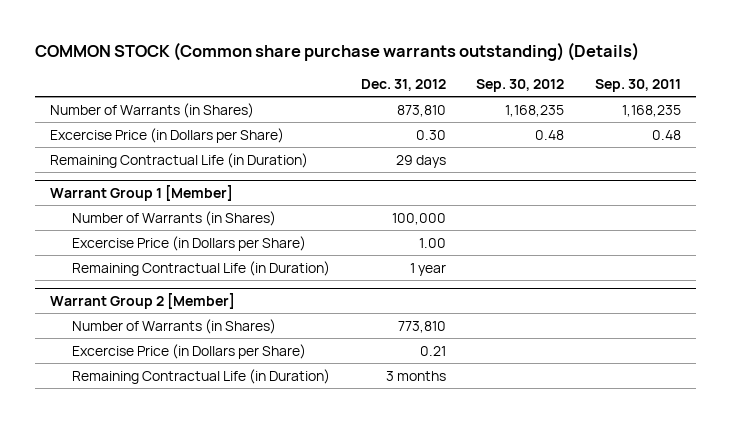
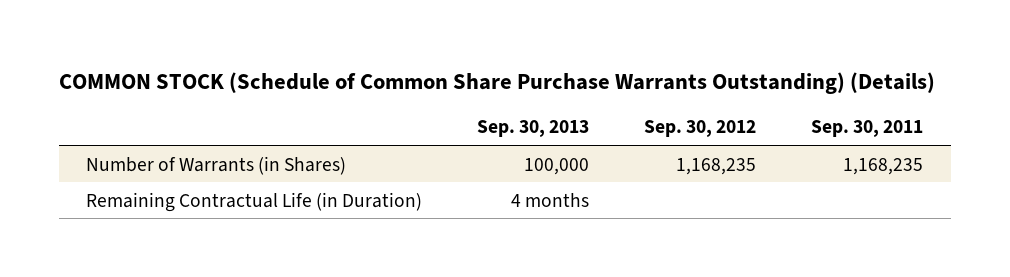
[35,42,640,62] COMMON STOCK (Common share purchase warrants outstanding) (Details) -> [58,72,935,95] COMMON STOCK (Schedule of Common Share Purchase Warrants Outstanding) (Details)
[360,78,446,91] Dec. 31, 2012 -> none
none -> [477,120,590,138] Sep. 30, 2013
[50,127,285,143] Excercise Price (in Dollars per Share) -> none
[50,184,234,201] Warrant Group 1 [Member] -> none
[72,210,277,226] Number of Warrants (in Shares) -> none
[72,235,307,251] Excercise Price (in Dollars per Share) -> none
[72,260,331,276] Remaining Contractual Life (in Duration) -> none
[50,292,236,309] Warrant Group 2 [Member] -> none
[72,318,277,334] Number of Warrants (in Shares) -> none
[72,343,307,359] Excercise Price (in Dollars per Share) -> none
[72,368,331,384] Remaining Contractual Life (in Duration) -> none

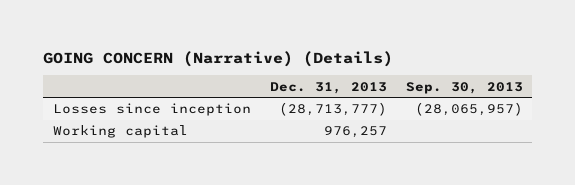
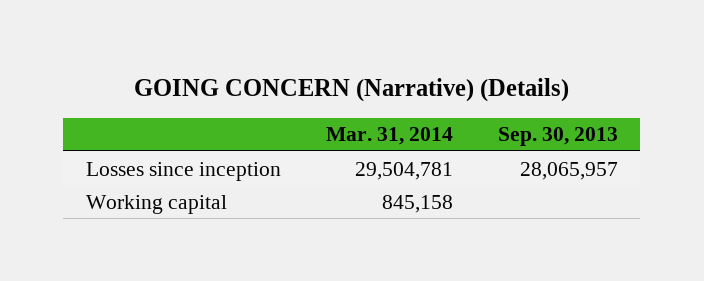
[269,81,387,94] Dec. 31, 2013 -> none
none -> [325,127,453,146] Mar. 31, 2014
[414,102,523,117] (28,065,957) -> [519,161,618,180] 28,065,957

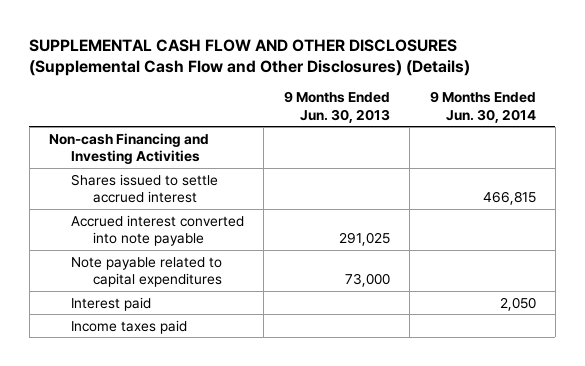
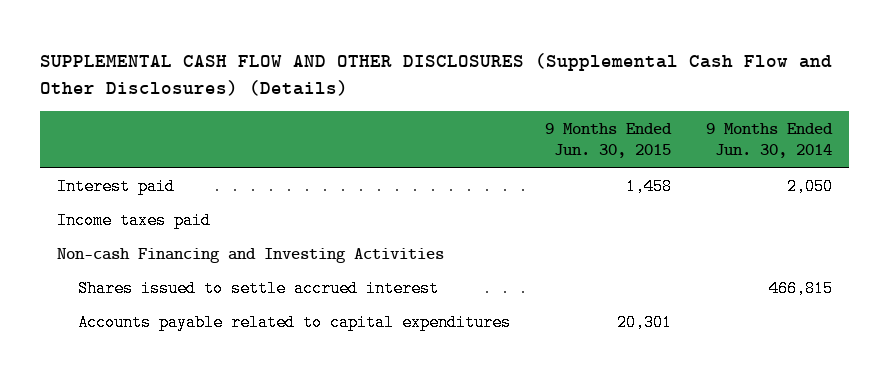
[283,91,390,123] 9 Months Ended Jun. 30, 2013 -> none
none -> [544,122,672,159] 9 Months Ended Jun. 30, 2015
[71,214,245,246] Accrued interest converted into note payable -> none
[71,256,223,287] Note payable related to capital expenditures -> none
[49,132,210,164] Non-cash Financing and Investing Activities -> [57,247,445,263] Non-cash Financing and Investing Activities
[71,173,219,203] Shares issued to settle accrued interest -> [77,279,439,297] Shares issued to settle accrued interest
none -> [77,313,511,331] Accounts payable related to capital expenditures

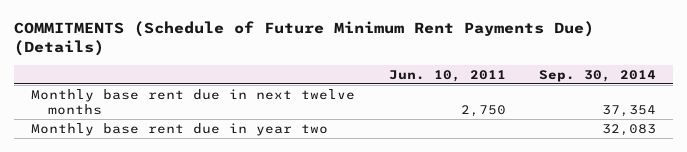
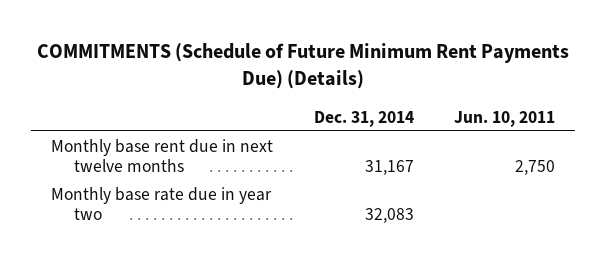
[539,69,657,82] Sep. 30, 2014 -> none
none -> [313,110,414,127] Dec. 31, 2014
[30,122,328,136] Monthly base rent due in year two -> [51,186,273,221] Monthly base rate due in year two

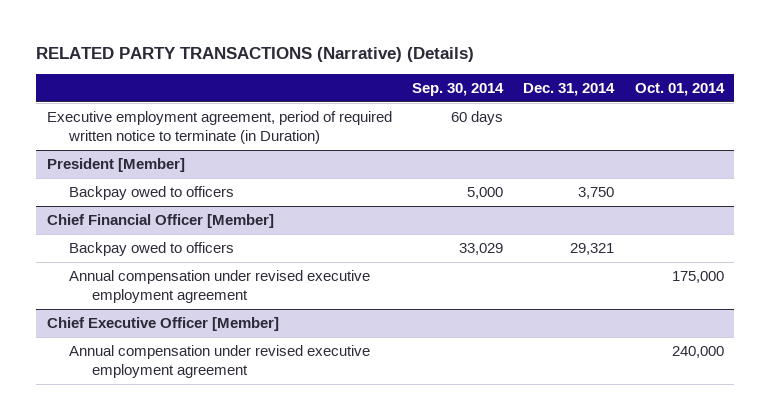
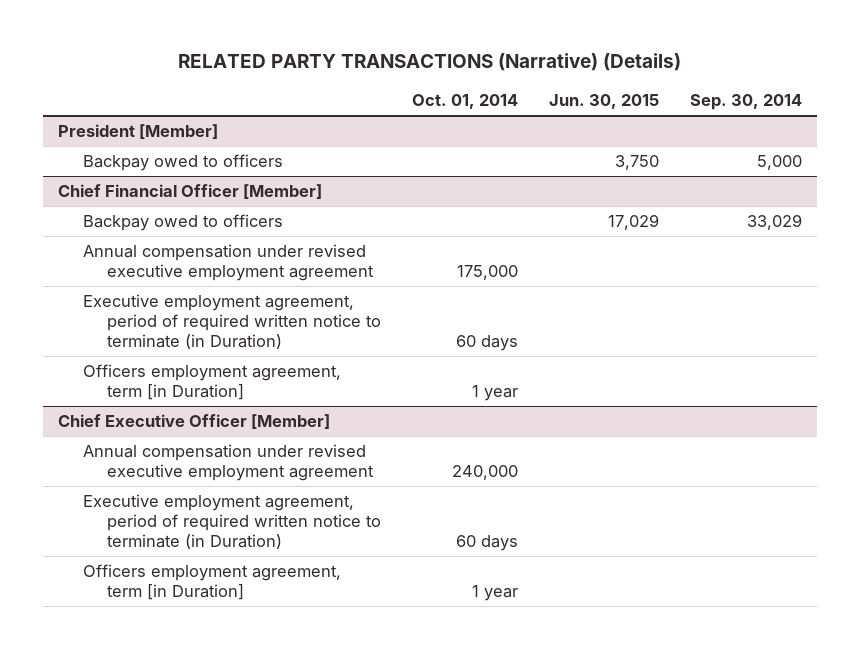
[523,83,616,97] Dec. 31, 2014 -> none
none -> [548,94,659,110] Jun. 30, 2015
[46,110,392,144] Executive employment agreement, period of required written notice to terminate (in Duration) -> none
none -> [82,294,382,349] Executive employment agreement, period of required written notice to terminate (in Duration)
none -> [82,364,341,400] Officers employment agreement, term [in Duration]
none -> [82,494,382,549] Executive employment agreement, period of required written notice to terminate (in Duration)
none -> [82,564,341,600] Officers employment agreement, term [in Duration]

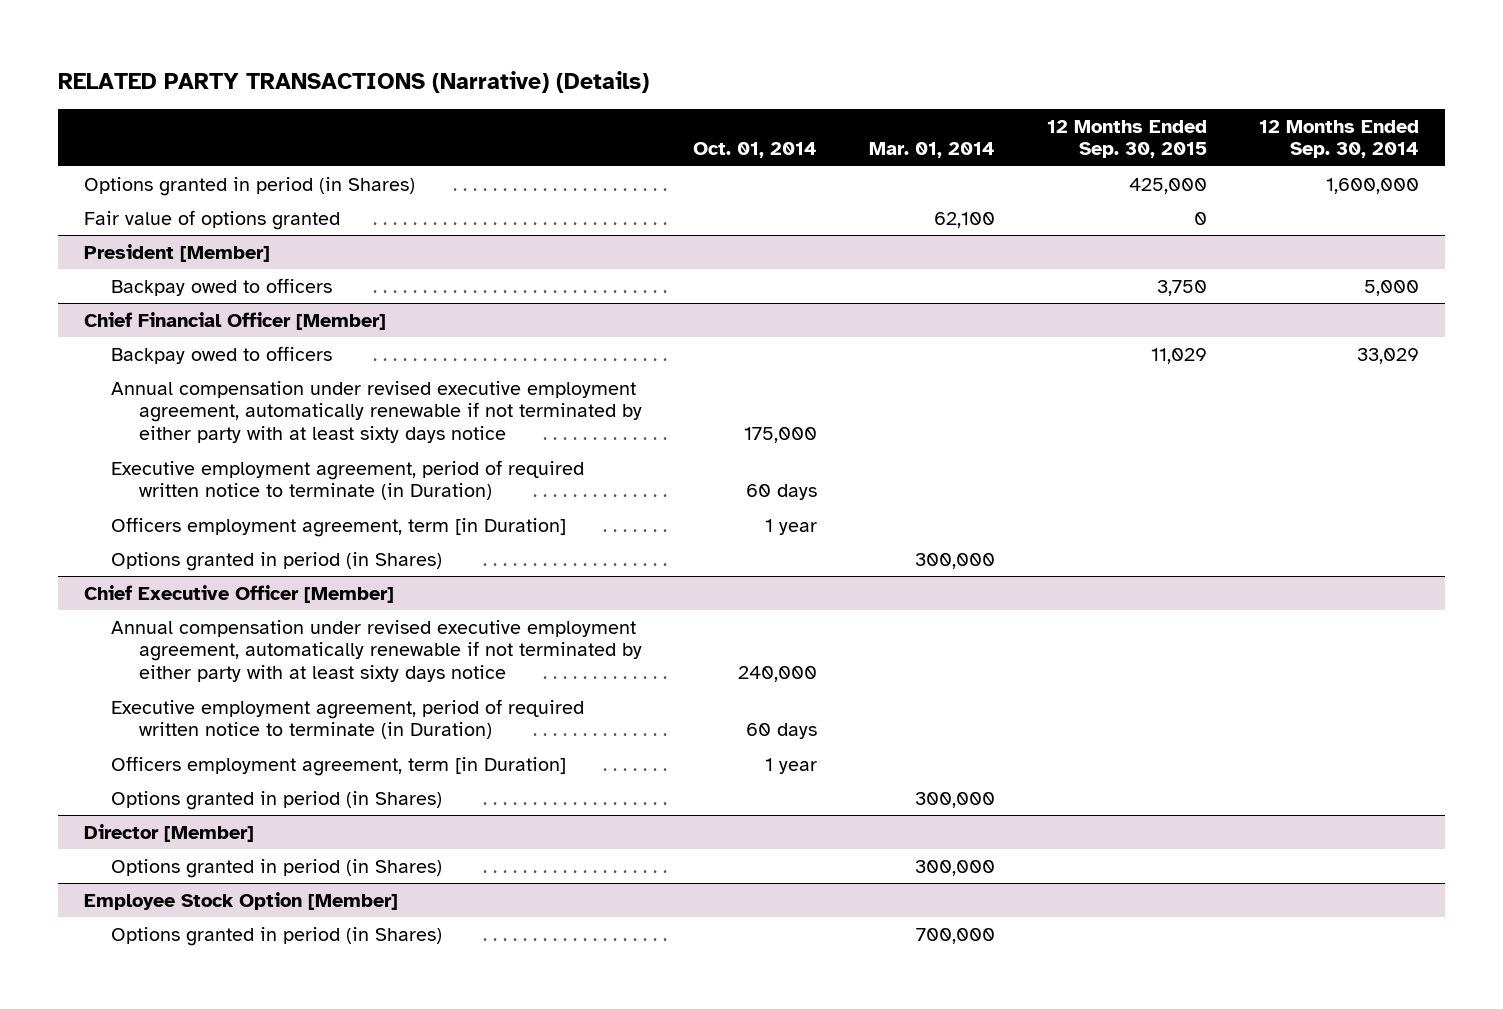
[548,94,659,110] Jun. 30, 2015 -> none
[689,94,802,111] Sep. 30, 2014 -> none
none -> [869,142,996,159] Mar. 01, 2014
none -> [1046,119,1207,159] 12 Months Ended Sep. 30, 2015
none -> [1258,119,1419,159] 12 Months Ended Sep. 30, 2014
none -> [84,176,416,196] Options granted in period (in Shares)
none -> [84,209,341,230] Fair value of options granted
[82,244,375,281] Annual compensation under revised executive employment agreement -> [111,380,642,444] Annual compensation under revised executive employment agreement, automatically renewable if not terminated by either party with at least sixty days notice
none -> [111,551,443,571] Options granted in period (in Shares)
[82,444,375,481] Annual compensation under revised executive employment agreement -> [111,619,642,683] Annual compensation under revised executive employment agreement, automatically renewable if not terminated by either party with at least sixty days notice
none -> [111,790,443,810] Options granted in period (in Shares)
none -> [84,823,255,842] Director [Member]
none -> [111,858,443,878] Options granted in period (in Shares)
none -> [84,891,399,910] Employee Stock Option [Member]
none -> [111,926,443,946] Options granted in period (in Shares)

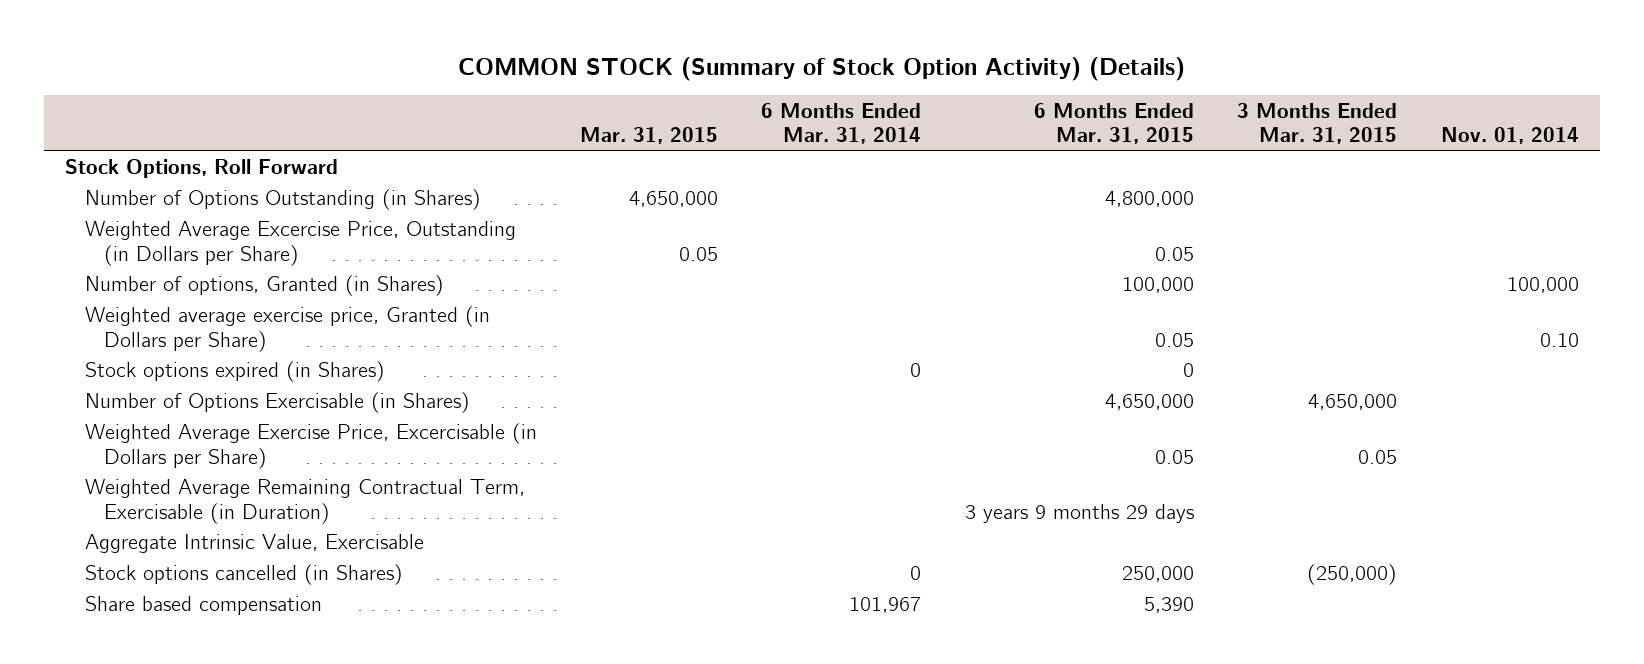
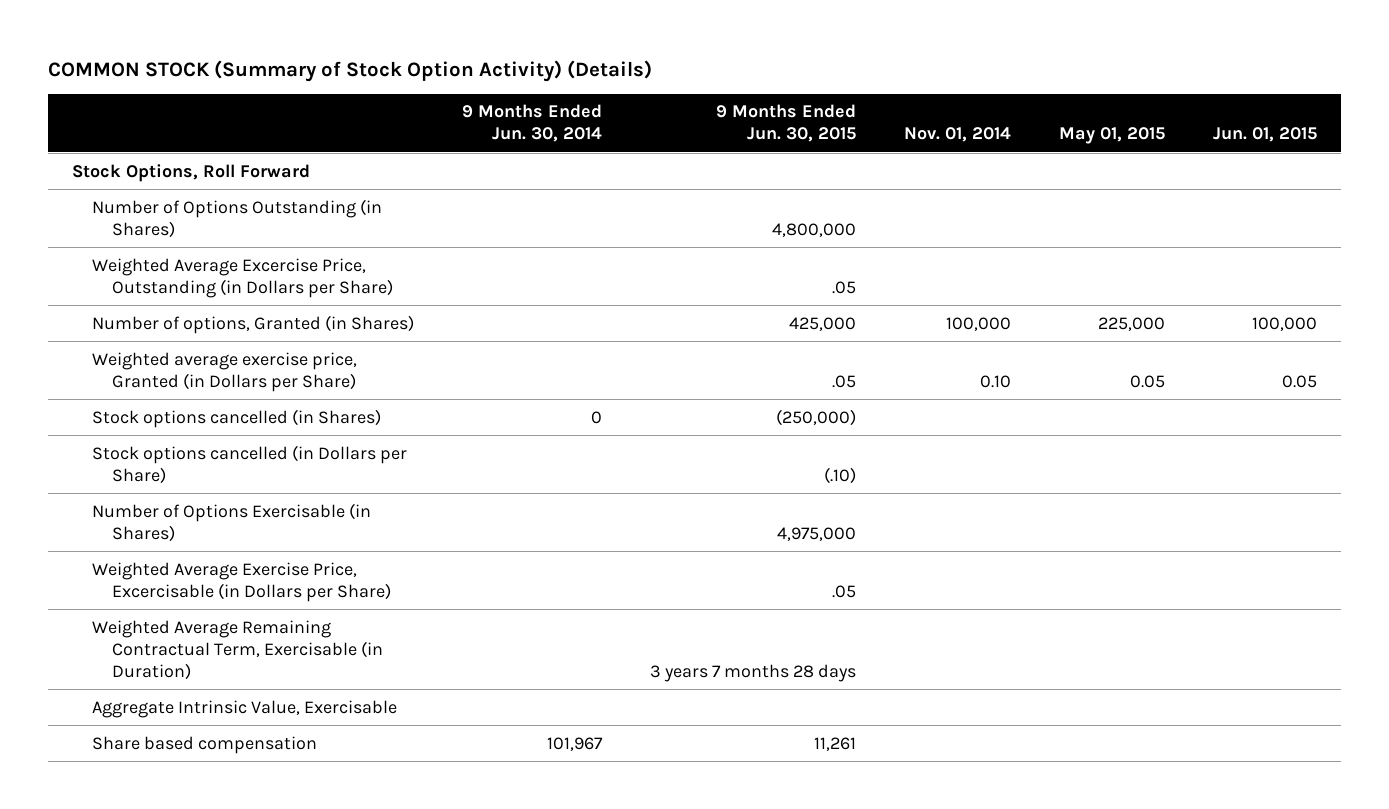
[580,127,719,145] Mar. 31, 2015 -> none
[761,102,922,145] 6 Months Ended Mar. 31, 2014 -> none
[1033,102,1194,145] 6 Months Ended Mar. 31, 2015 -> none
[1237,102,1398,145] 3 Months Ended Mar. 31, 2015 -> none
none -> [462,104,603,143] 9 Months Ended Jun. 30, 2014
none -> [716,104,857,143] 9 Months Ended Jun. 30, 2015
none -> [1059,127,1166,145] May 01, 2015
none -> [1213,127,1318,143] Jun. 01, 2015
[84,361,385,383] Stock options expired (in Shares) -> none
[84,564,403,586] Stock options cancelled (in Shares) -> [92,408,382,428] Stock options cancelled (in Shares)
none -> [92,444,408,484] Stock options cancelled (in Dollars per Share)

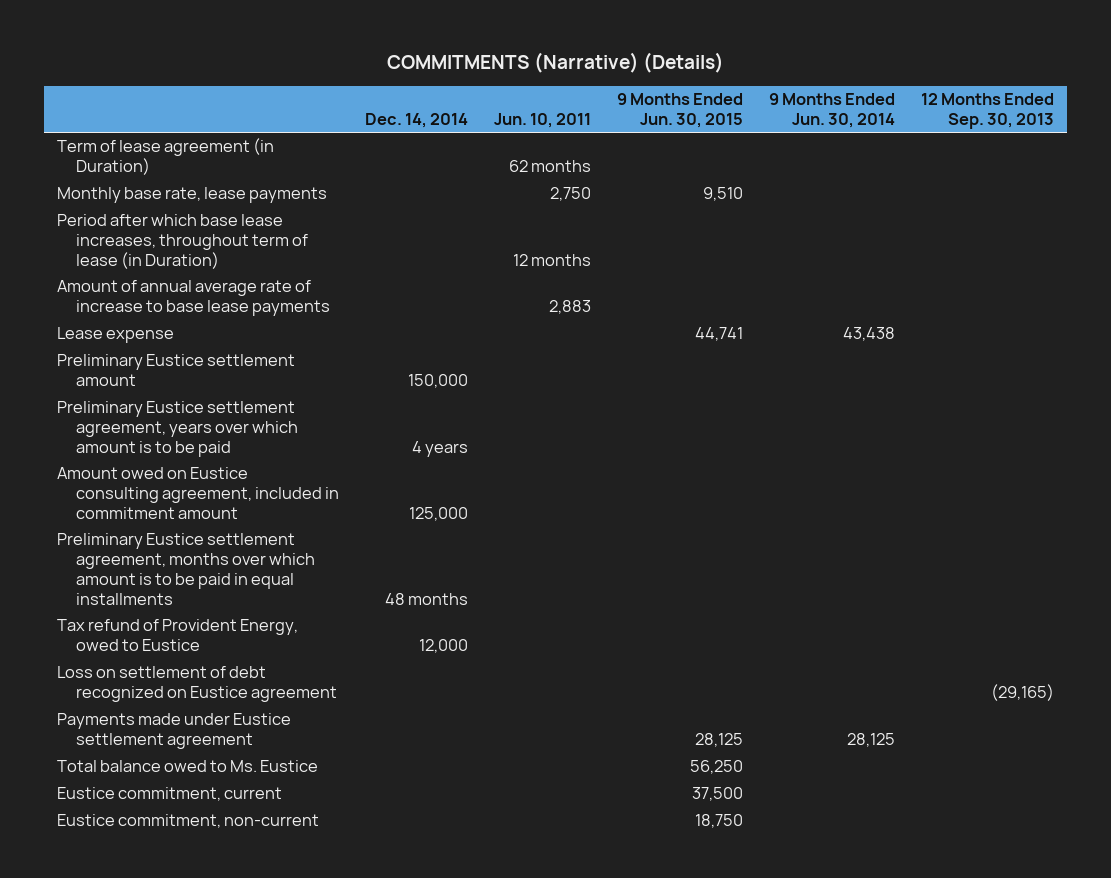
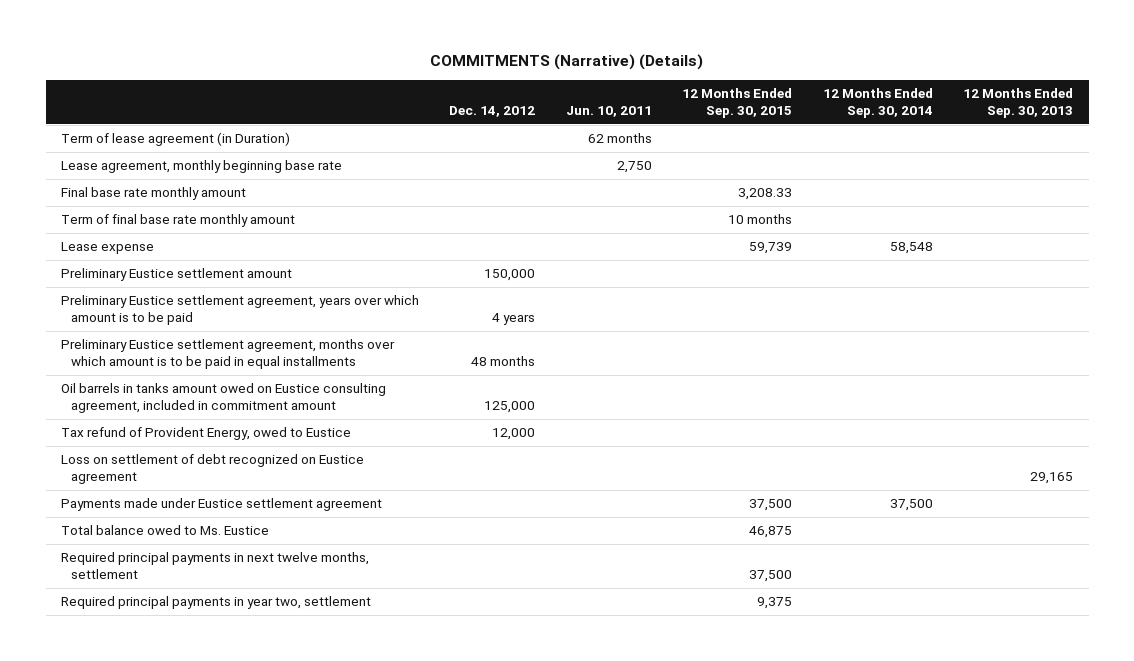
[365,112,469,128] Dec. 14, 2014 -> none
[617,93,744,128] 9 Months Ended Jun. 30, 2015 -> none
[769,93,896,128] 9 Months Ended Jun. 30, 2014 -> none
none -> [449,105,536,117] Dec. 14, 2012
none -> [682,87,793,118] 12 Months Ended Sep. 30, 2015
none -> [822,87,933,118] 12 Months Ended Sep. 30, 2014
[57,214,308,269] Period after which base lease increases, throughout term of lease (in Duration) -> none
[57,280,330,317] Amount of annual average rate of increase to base lease payments -> none
[57,187,328,204] Monthly base rate, lease payments -> [60,160,342,174] Lease agreement, monthly beginning base rate
none -> [60,187,246,201] Final base rate monthly amount
none -> [60,214,295,228] Term of final base rate monthly amount
[57,467,339,519] Amount owed on Eustice consulting agreement, included in commitment amount -> none
none -> [60,383,386,414] Oil barrels in tanks amount owed on Eustice consulting agreement, included in commitment amount
[991,684,1055,702] (29,165) -> [1030,472,1074,485] 29,165
[57,814,320,829] Eustice commitment, non-current -> none
none -> [60,552,369,580] Required principal payments in next twelve months, settlement
[57,787,283,802] Eustice commitment, current -> [60,596,371,610] Required principal payments in year two, settlement

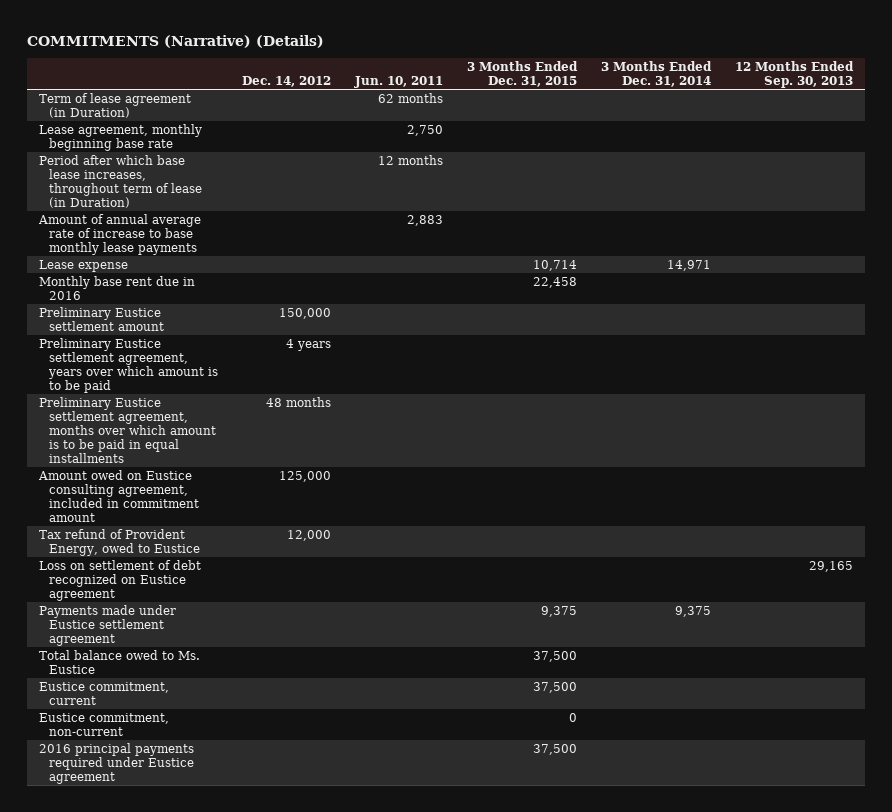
[682,87,793,118] 12 Months Ended Sep. 30, 2015 -> none
[822,87,933,118] 12 Months Ended Sep. 30, 2014 -> none
none -> [467,60,579,87] 3 Months Ended Dec. 31, 2015
none -> [600,60,712,87] 3 Months Ended Dec. 31, 2014
[60,187,246,201] Final base rate monthly amount -> none
[60,214,295,228] Term of final base rate monthly amount -> none
none -> [39,154,203,208] Period after which base lease increases, throughout term of lease (in Duration)
none -> [38,213,202,255] Amount of annual average rate of increase to base monthly lease payments
none -> [39,275,196,300] Monthly base rent due in 2016
[60,383,386,414] Oil barrels in tanks amount owed on Eustice consulting agreement, included in commitment amount -> [38,469,200,522] Amount owed on Eustice consulting agreement, included in commitment amount
[60,596,371,610] Required principal payments in year two, settlement -> none
[60,552,369,580] Required principal payments in next twelve months, settlement -> [39,681,170,705] Eustice commitment, current
none -> [39,712,170,736] Eustice commitment, non-current
none -> [39,742,195,784] 2016 principal payments required under Eustice agreement

